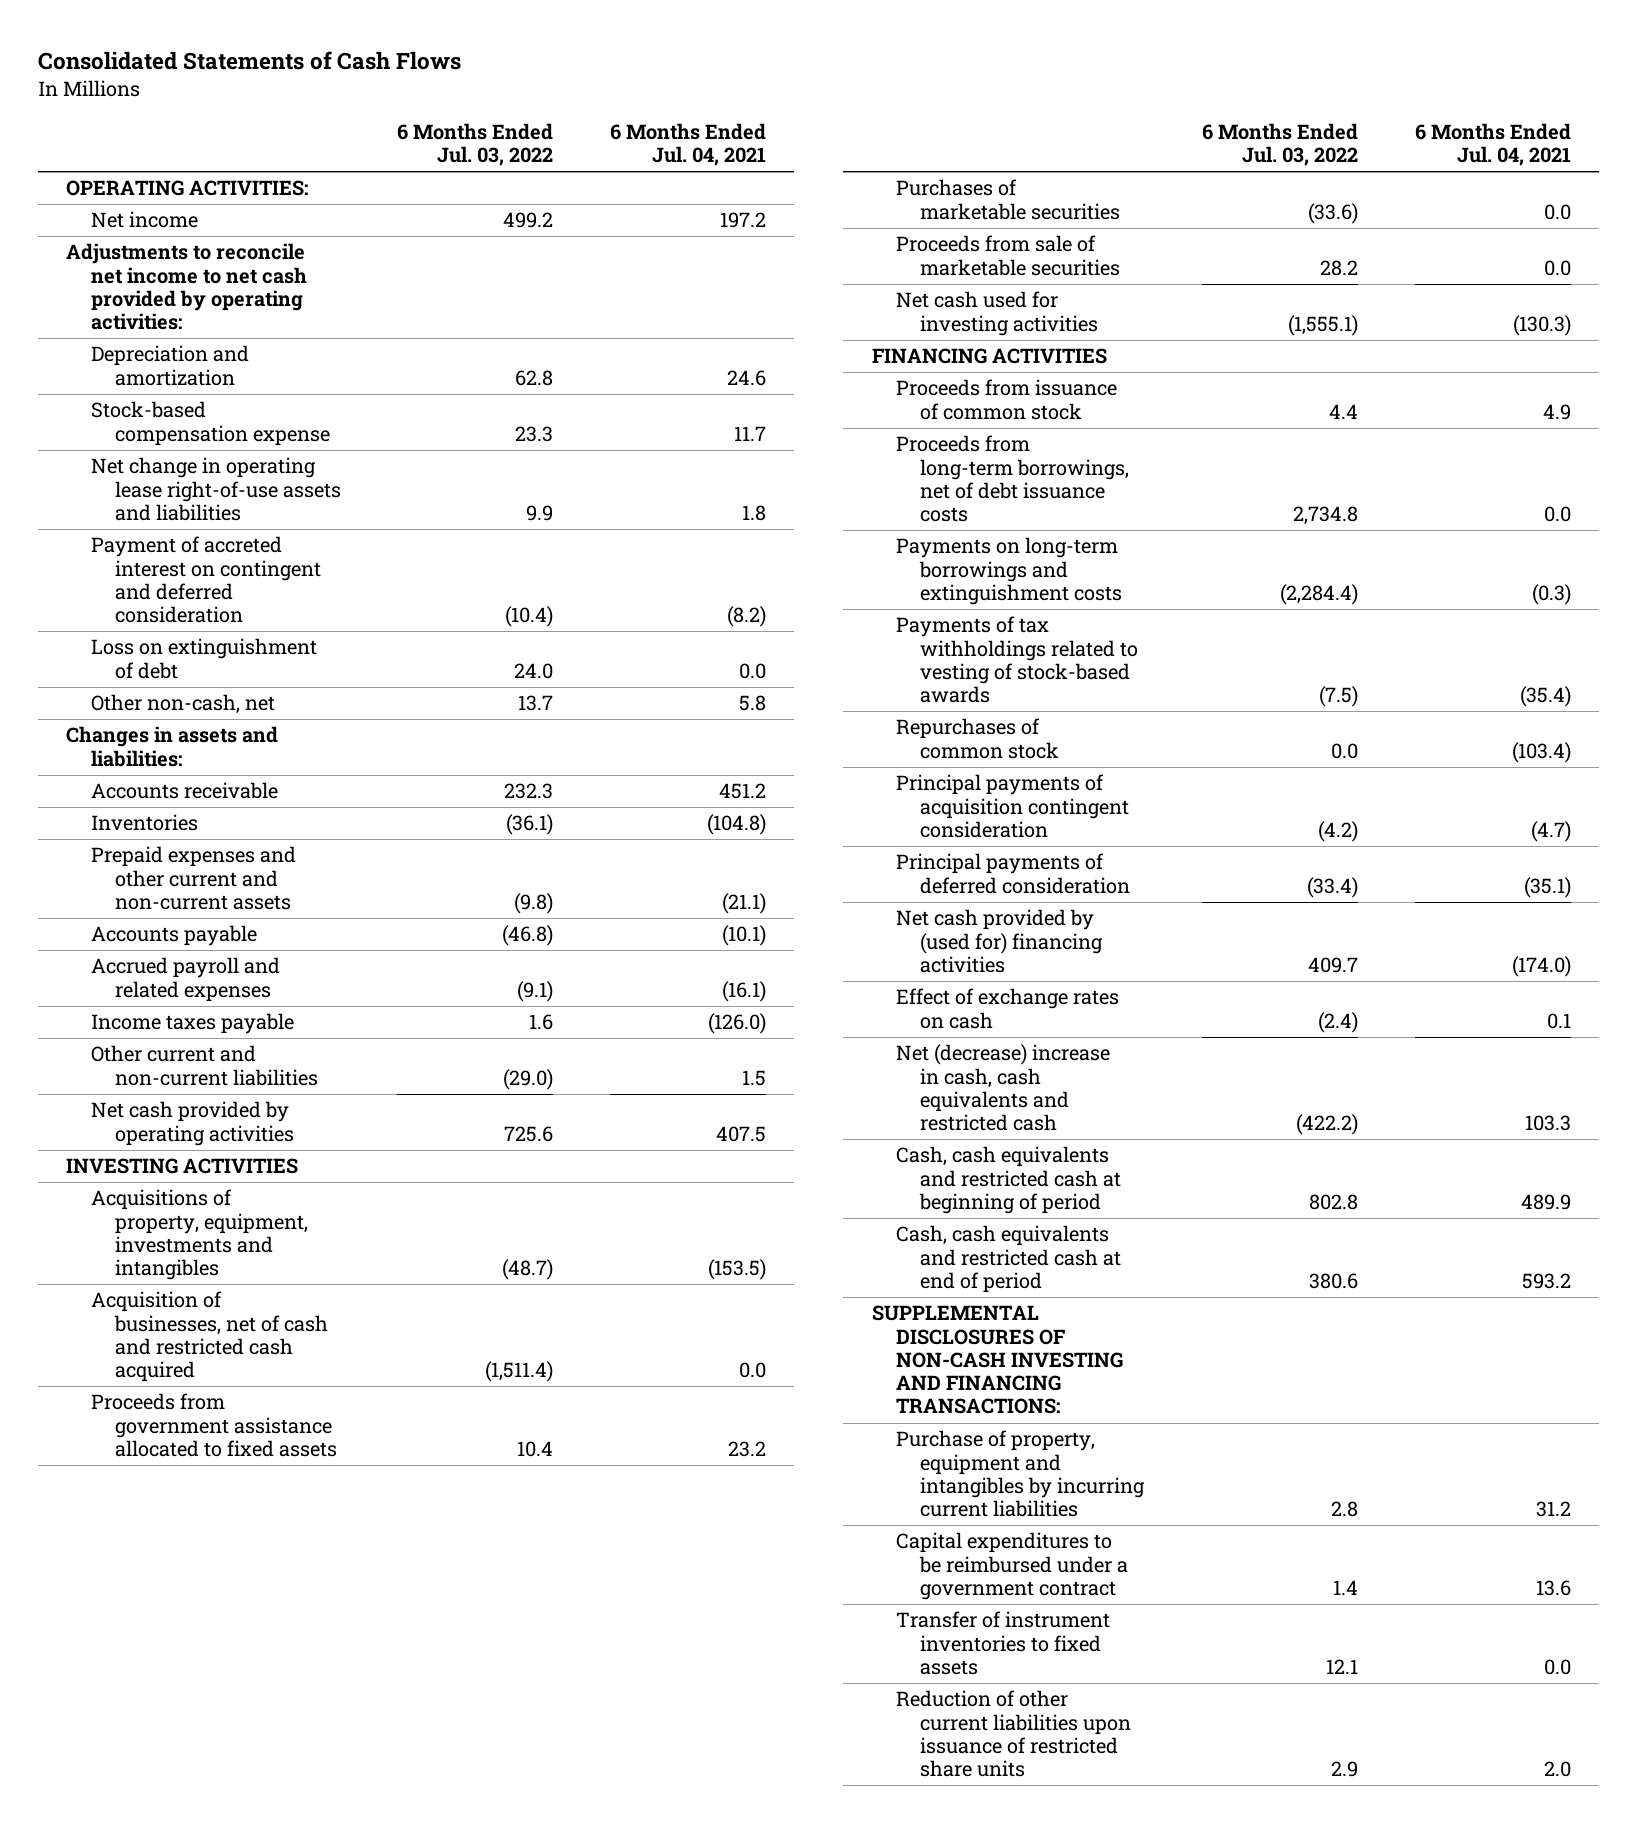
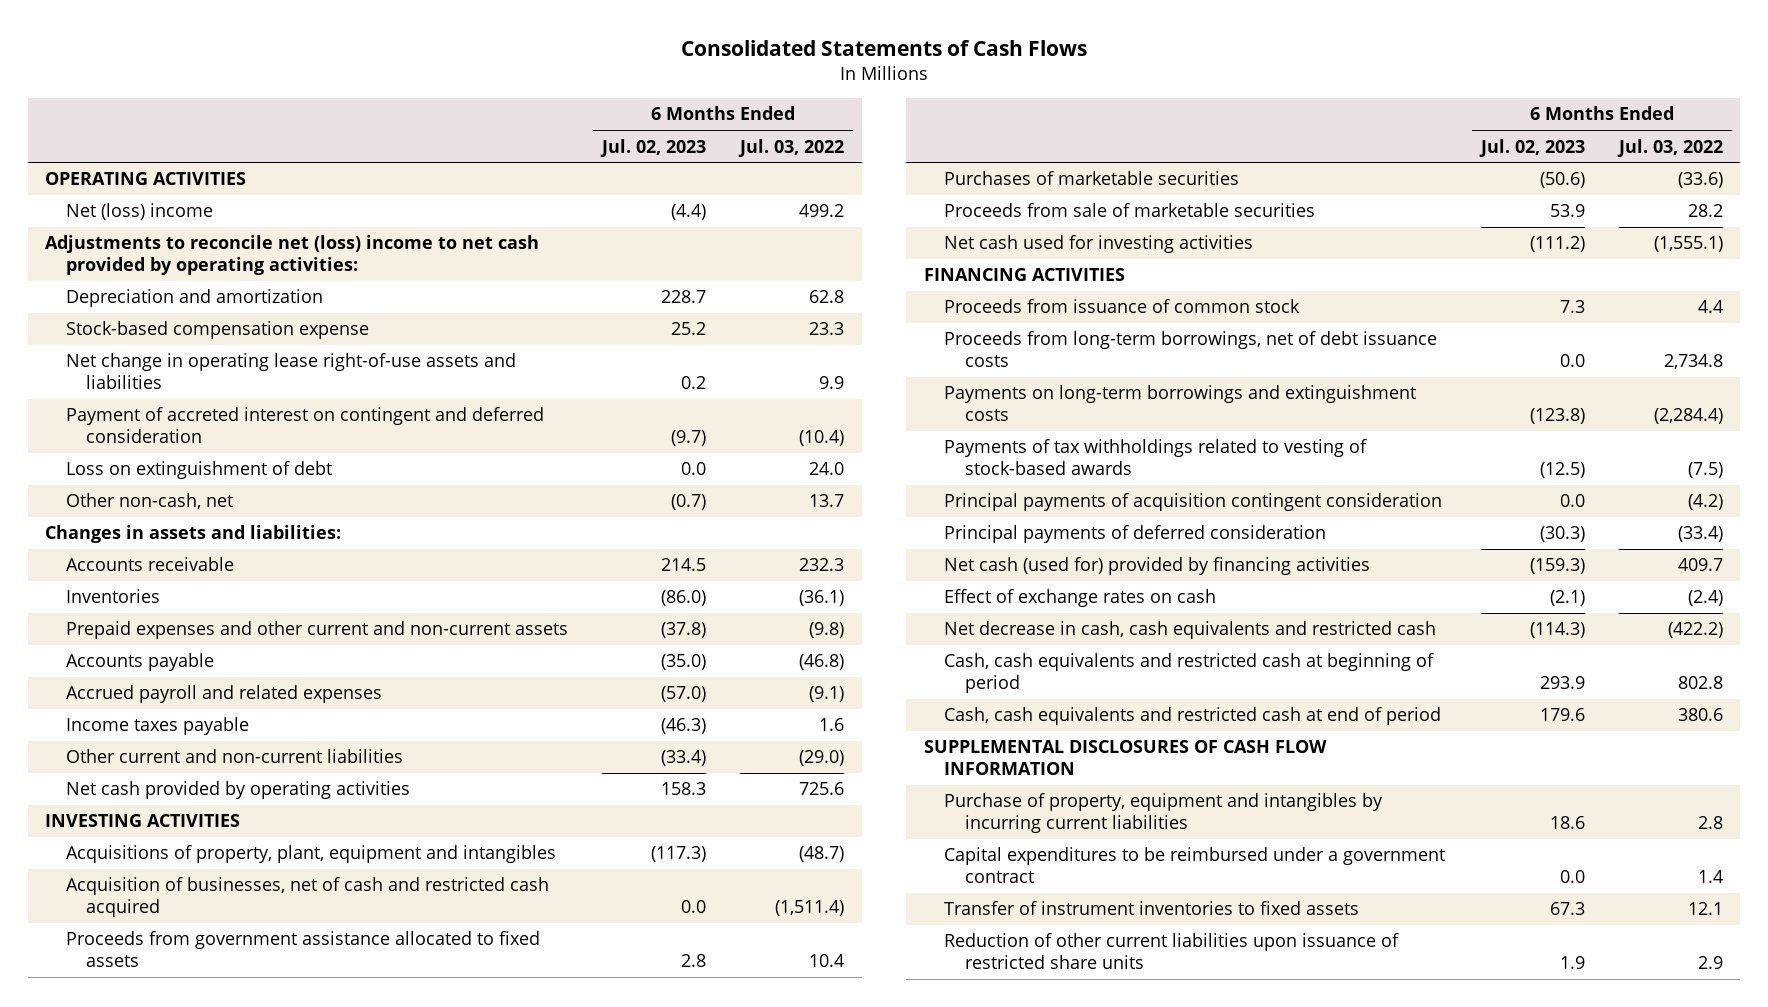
[609,122,766,166] 6 Months Ended Jul. 04, 2021 -> none
none -> [600,138,707,157] Jul. 02, 2023
[66,180,309,197] OPERATING ACTIVITIES: -> [45,172,247,186] OPERATING ACTIVITIES
[90,211,198,229] Net income -> [65,203,213,221] Net (loss) income
[66,243,307,331] Adjustments to reconcile net income to net cash provided by operating activities: -> [45,235,540,275] Adjustments to reconcile net (loss) income to net cash provided by operating activities:
[90,1189,308,1281] Acquisitions of property, equipment, investments and intangibles -> [65,845,556,864] Acquisitions of property, plant, equipment and intangibles
[895,718,1059,759] Repurchases of common stock -> none
[895,909,1103,973] Net cash provided by (used for) financing activities -> [944,557,1371,576] Net cash (used for) provided by financing activities
[895,1044,1110,1132] Net (decrease) increase in cash, cash equivalents and restricted cash -> [944,621,1437,640] Net decrease in cash, cash equivalents and restricted cash
[871,1305,1123,1415] SUPPLEMENTAL DISCLOSURES OF NON-CASH INVESTING AND FINANCING TRANSACTIONS: -> [923,740,1327,775] SUPPLEMENTAL DISCLOSURES OF CASH FLOW INFORMATION

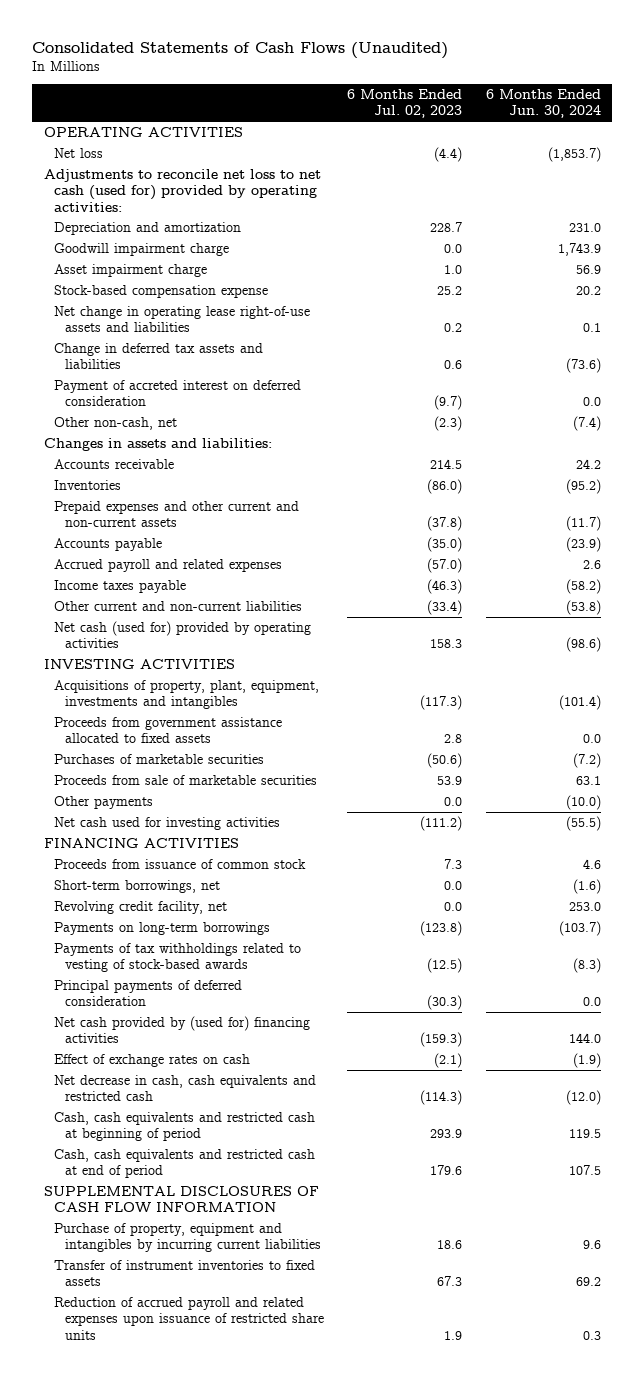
[681,39,1088,56] Consolidated Statements of Cash Flows -> [31,41,448,59] Consolidated Statements of Cash Flows (Unaudited)
[738,138,845,157] Jul. 03, 2022 -> none
none -> [485,89,601,119] 6 Months Ended Jun. 30, 2024
[65,203,213,221] Net (loss) income -> [54,148,104,159] Net loss
[45,235,540,275] Adjustments to reconcile net (loss) income to net cash provided by operating activities: -> [43,169,321,212] Adjustments to reconcile net loss to net cash (used for) provided by operating activities:
none -> [54,243,230,257] Goodwill impairment charge
none -> [54,264,208,278] Asset impairment charge
[65,461,332,480] Loss on extinguishment of debt -> none
none -> [54,343,264,370] Change in deferred tax assets and liabilities
[65,407,544,443] Payment of accreted interest on contingent and deferred consideration -> [54,380,302,407] Payment of accreted interest on deferred consideration
[671,494,707,511] (0.7) -> [434,416,463,432] (2.3)
[65,781,410,800] Net cash provided by operating activities -> [54,621,312,649] Net cash (used for) provided by operating activities
[65,877,549,917] Acquisition of businesses, net of cash and restricted cash acquired -> none
[65,845,556,864] Acquisitions of property, plant, equipment and intangibles -> [54,680,320,710] Acquisitions of property, plant, equipment, investments and intangibles
none -> [54,796,154,810] Other payments
[944,331,1438,367] Proceeds from long-term borrowings, net of debt issuance costs -> none
none -> [54,880,221,894] Short-term borrowings, net
none -> [54,901,228,915] Revolving credit facility, net
[944,385,1417,421] Payments on long-term borrowings and extinguishment costs -> [54,922,271,936] Payments on long-term borrowings
[944,493,1443,512] Principal payments of acquisition contingent consideration -> none
[944,557,1371,576] Net cash (used for) provided by financing activities -> [54,1016,311,1044] Net cash provided by (used for) financing activities
[944,847,1446,883] Capital expenditures to be reimbursed under a government contract -> none
[944,933,1400,969] Reduction of other current liabilities upon issuance of restricted share units -> none
none -> [54,1297,324,1340] Reduction of accrued payroll and related expenses upon issuance of restricted share units

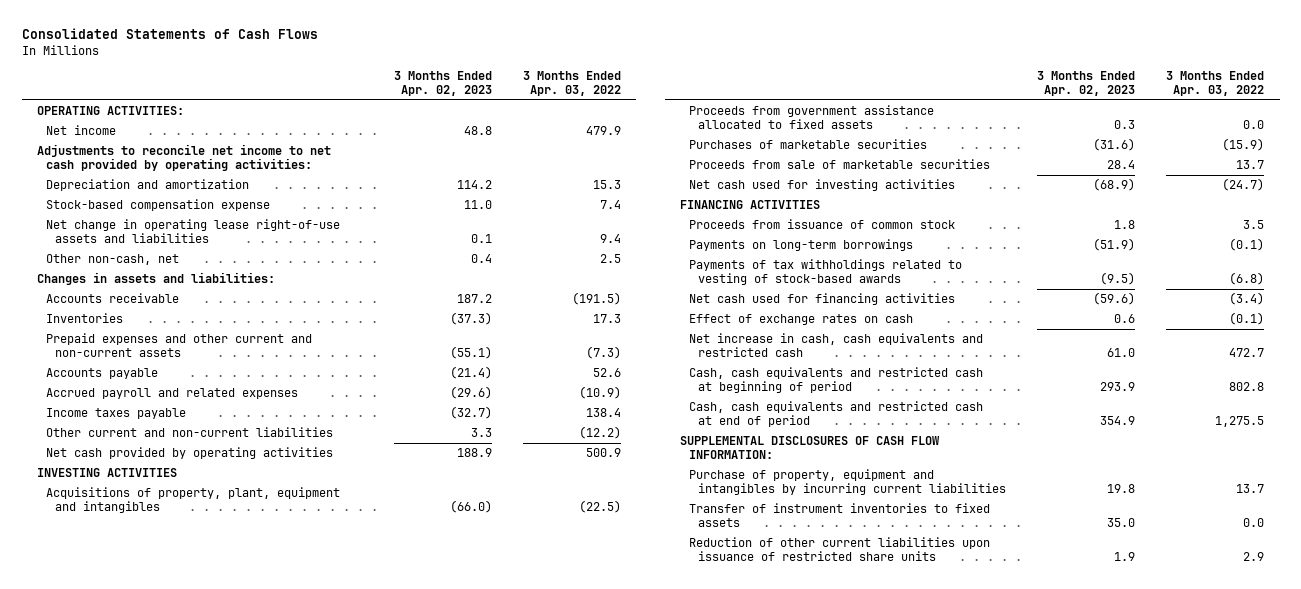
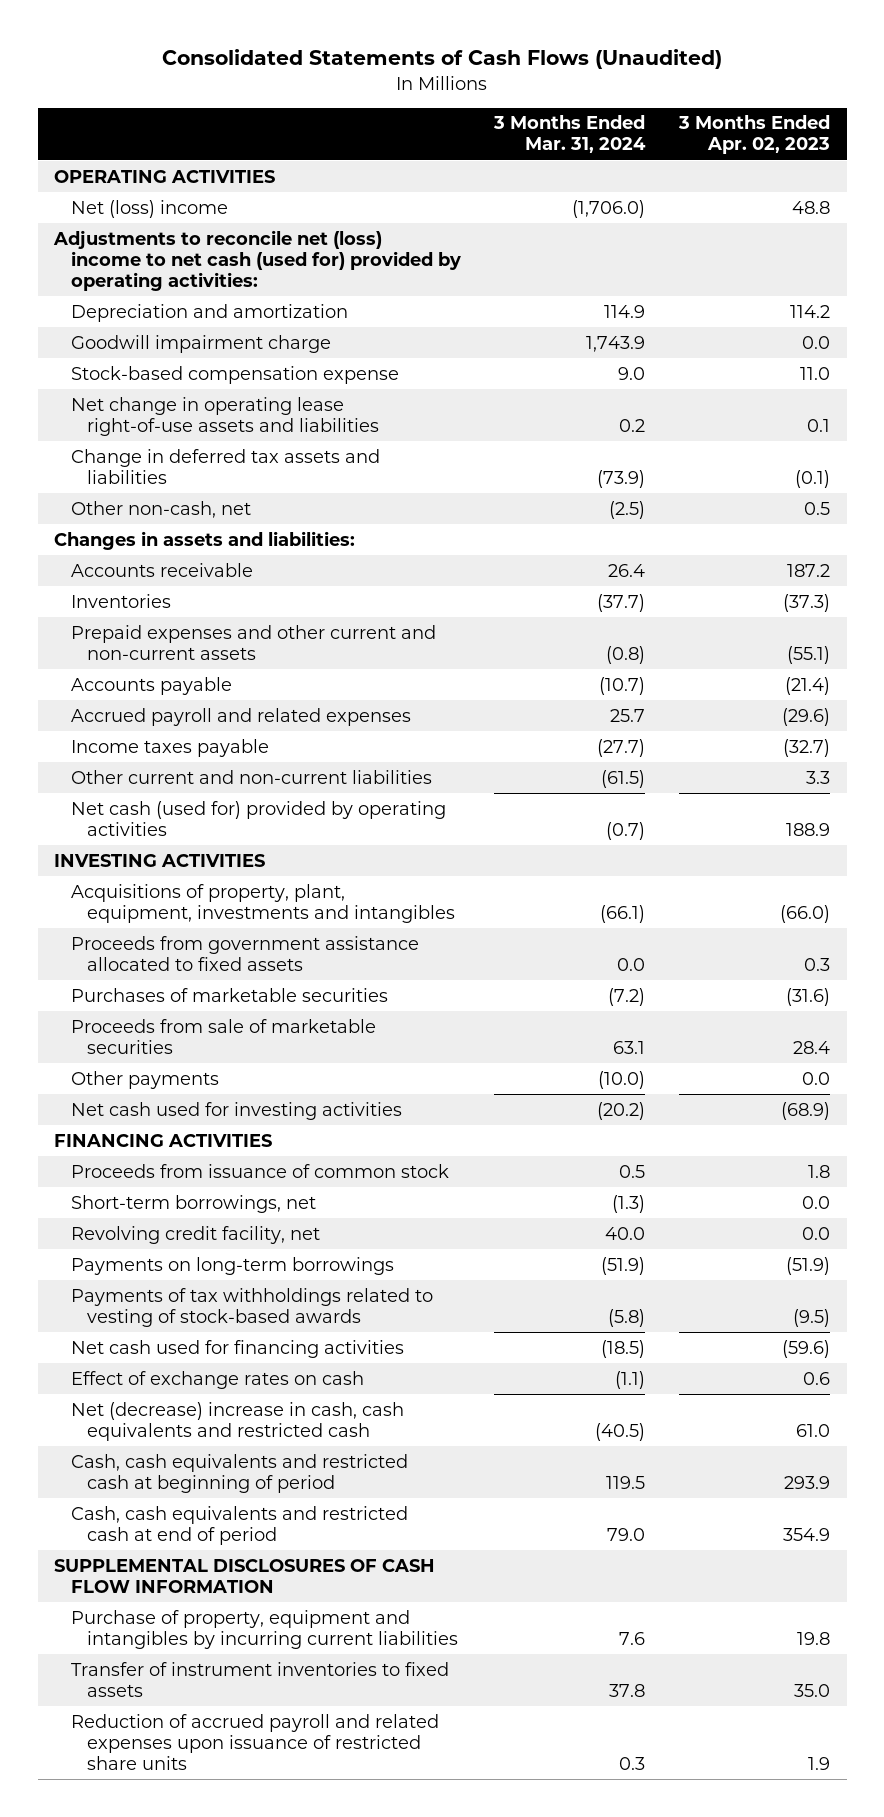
[21,28,318,40] Consolidated Statements of Cash Flows -> [162,49,723,70] Consolidated Statements of Cash Flows (Unaudited)
[522,71,621,96] 3 Months Ended Apr. 03, 2022 -> none
none -> [493,115,647,154] 3 Months Ended Mar. 31, 2024
[37,106,185,116] OPERATING ACTIVITIES: -> [54,169,276,183] OPERATING ACTIVITIES
[46,125,117,136] Net income -> [70,199,228,218] Net (loss) income
[37,144,332,171] Adjustments to reconcile net income to net cash provided by operating activities: -> [53,229,461,291] Adjustments to reconcile net (loss) income to net cash (used for) provided by operating activities:
none -> [70,334,331,353] Goodwill impairment charge
none -> [70,448,380,484] Change in deferred tax assets and liabilities
[470,254,492,264] 0.4 -> [803,501,830,515] 0.5
[46,447,334,460] Net cash provided by operating activities -> [70,800,446,836] Net cash (used for) provided by operating activities
[46,487,341,513] Acquisitions of property, plant, equipment and intangibles -> [70,883,456,923] Acquisitions of property, plant, equipment, investments and intangibles
none -> [70,1070,219,1089] Other payments
none -> [70,1194,316,1213] Short-term borrowings, net
none -> [70,1225,320,1244] Revolving credit facility, net
[689,333,984,357] Net increase in cash, cash equivalents and restricted cash -> [70,1401,404,1441] Net (decrease) increase in cash, cash equivalents and restricted cash
[680,436,941,459] SUPPLEMENTAL DISCLOSURES OF CASH FLOW INFORMATION: -> [54,1558,436,1593] SUPPLEMENTAL DISCLOSURES OF CASH FLOW INFORMATION
[689,537,991,561] Reduction of other current liabilities upon issuance of restricted share units -> none
none -> [70,1713,439,1770] Reduction of accrued payroll and related expenses upon issuance of restricted share units

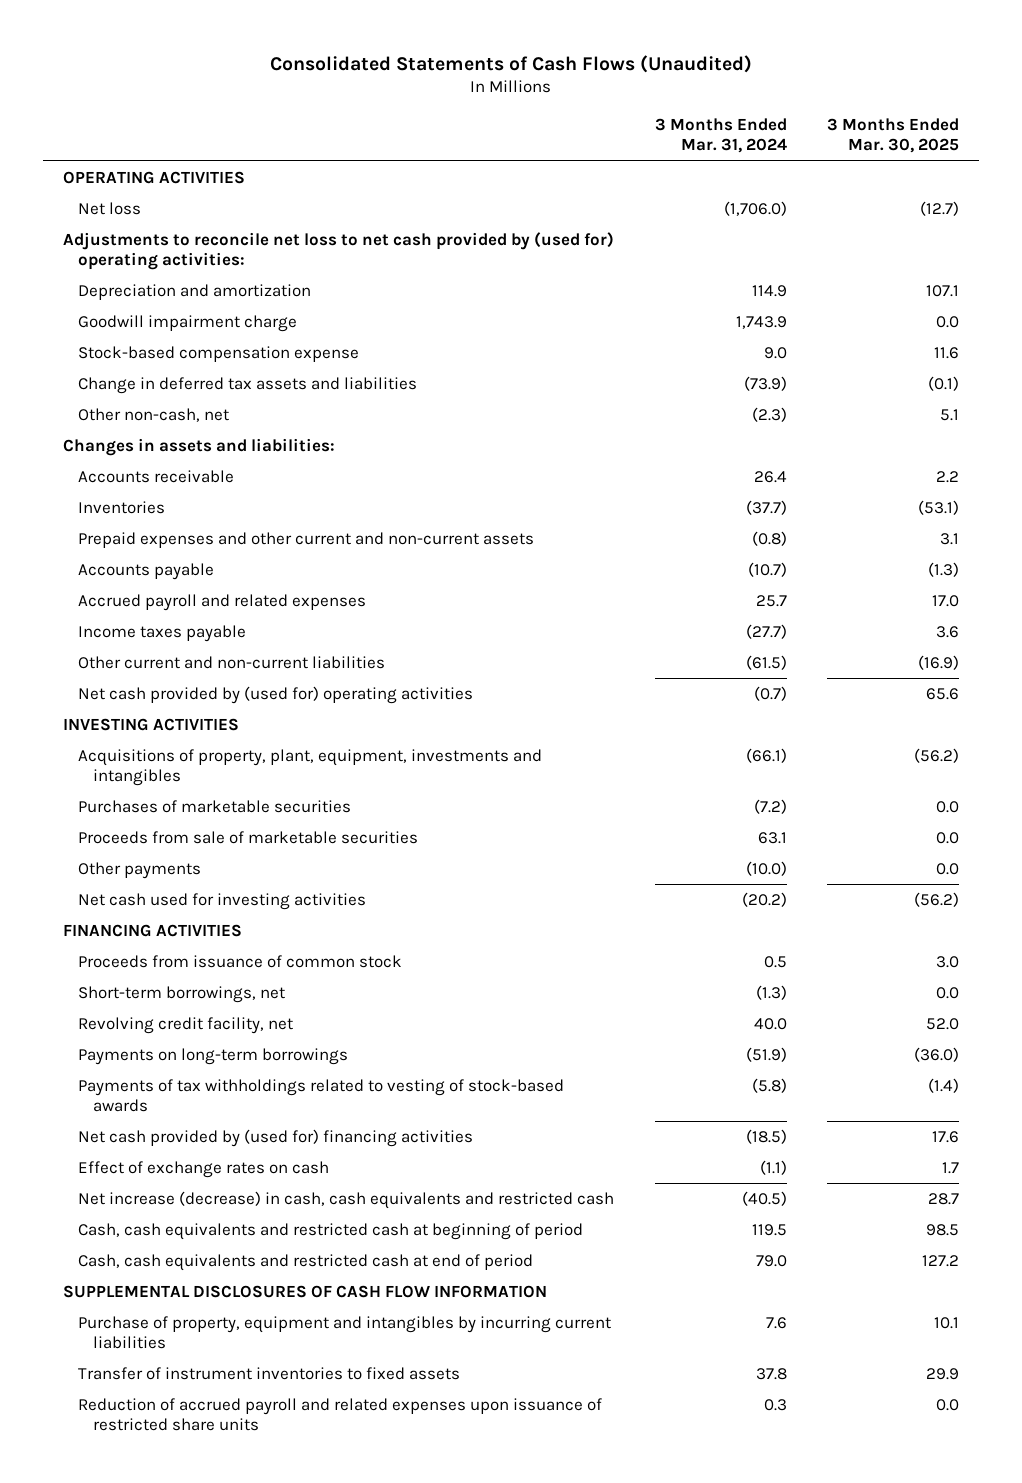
[677,115,830,155] 3 Months Ended Apr. 02, 2023 -> none
none -> [826,118,959,154] 3 Months Ended Mar. 30, 2025
[70,199,228,218] Net (loss) income -> [78,201,142,215] Net loss
[53,229,461,291] Adjustments to reconcile net (loss) income to net cash (used for) provided by operating activities: -> [63,231,615,271] Adjustments to reconcile net loss to net cash provided by (used for) operating activities:
[70,396,380,436] Net change in operating lease right-of-use assets and liabilities -> none
[609,500,646,519] (2.5) -> [751,406,787,422] (2.3)
[70,800,446,836] Net cash (used for) provided by operating activities -> [78,685,474,704] Net cash provided by (used for) operating activities
[70,935,419,971] Proceeds from government assistance allocated to fixed assets -> none
[70,1339,404,1358] Net cash used for financing activities -> [78,1128,474,1147] Net cash provided by (used for) financing activities
[70,1401,404,1441] Net (decrease) increase in cash, cash equivalents and restricted cash -> [78,1190,615,1209] Net increase (decrease) in cash, cash equivalents and restricted cash

